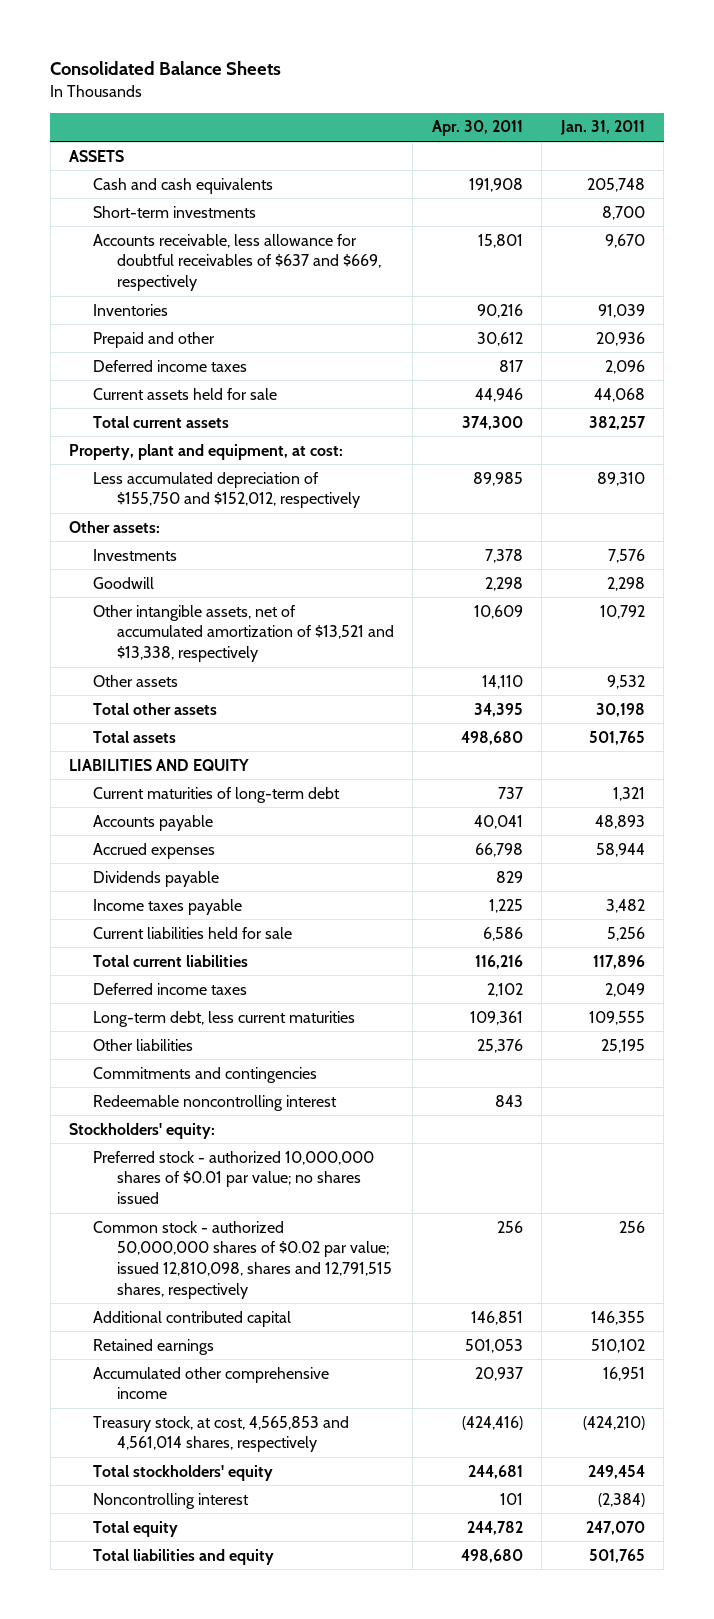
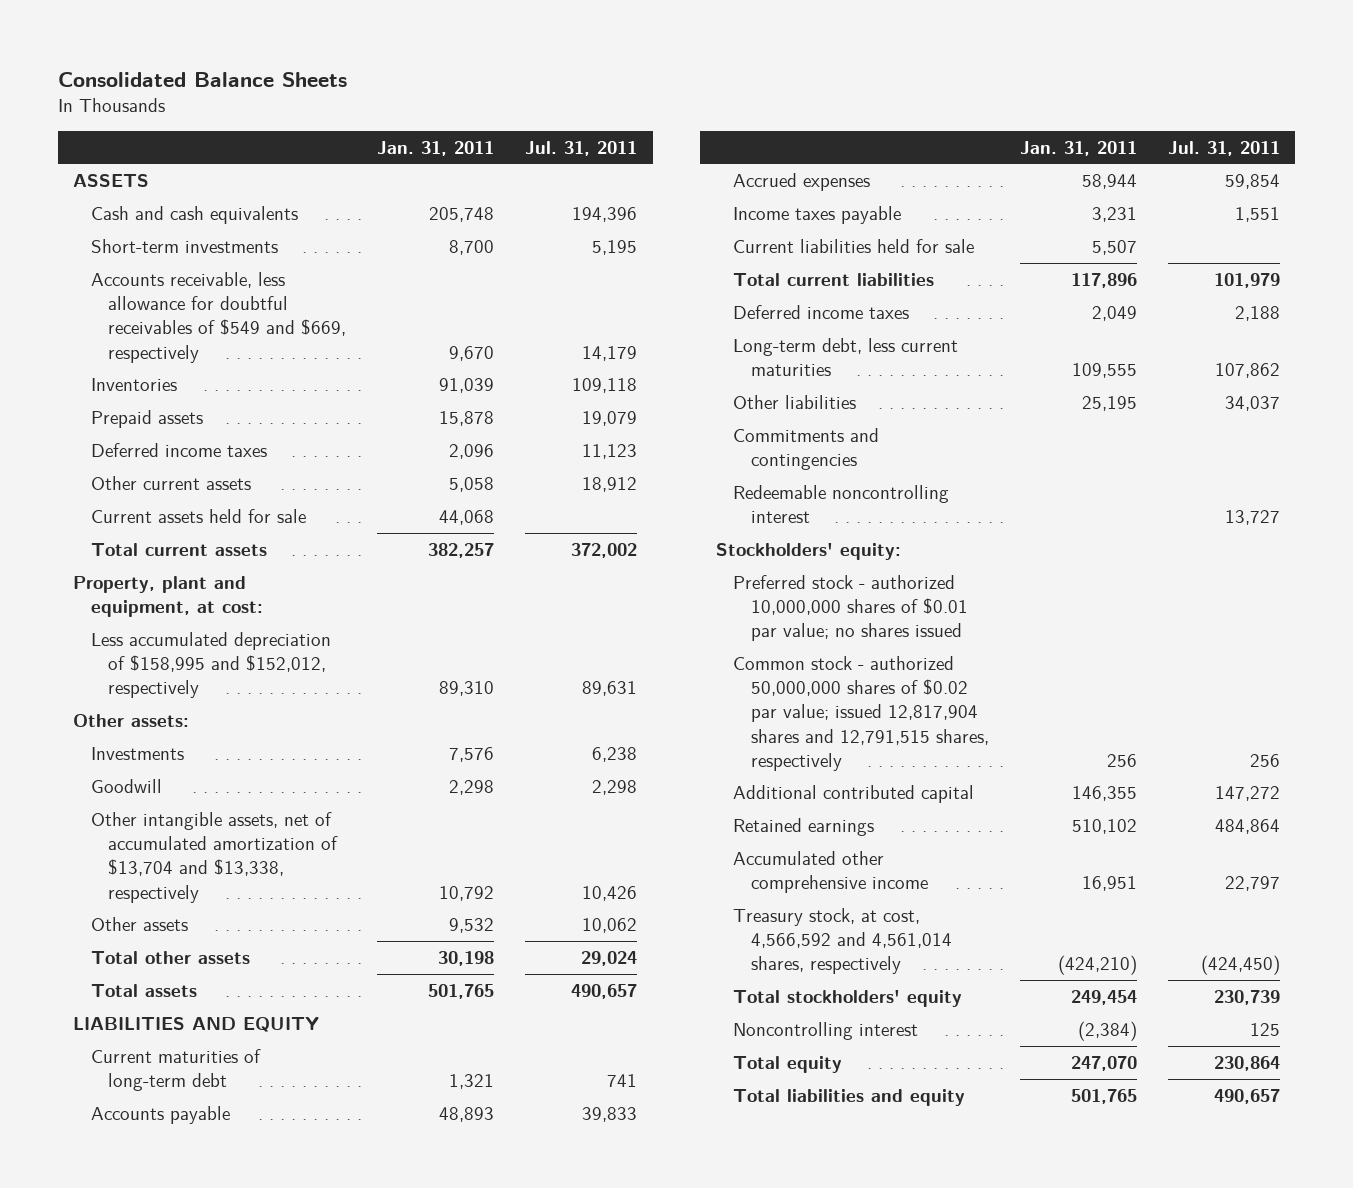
[431,120,523,137] Apr. 30, 2011 -> none
none -> [525,140,638,156] Jul. 31, 2011
[92,233,381,292] Accounts receivable, less allowance for doubtful receivables of $637 and $669, respectively -> [90,271,347,363] Accounts receivable, less allowance for doubtful receivables of $549 and $669, respectively
[92,331,215,348] Prepaid and other -> none
none -> [90,409,203,428] Prepaid assets
none -> [90,475,251,490] Other current assets
[92,471,360,509] Less accumulated depreciation of $155,750 and $152,012, respectively -> [90,631,331,699] Less accumulated depreciation of $158,995 and $152,012, respectively
[92,604,394,663] Other intangible assets, net of accumulated amortization of $13,521 and $13,338, respectively -> [90,811,339,903] Other intangible assets, net of accumulated amortization of $13,704 and $13,338, respectively
[92,870,219,887] Dividends payable -> none
[605,898,645,913] 3,482 -> [1091,206,1137,222] 3,231
[606,926,645,941] 5,256 -> [1091,239,1137,255] 5,507
[92,1220,392,1299] Common stock - authorized 50,000,000 shares of $0.02 par value; issued 12,810,098, shares and 12,791,515 shares, respectively -> [733,655,989,771] Common stock - authorized 50,000,000 shares of $0.02 par value; issued 12,817,904 shares and 12,791,515 shares, respectively
[92,1415,349,1453] Treasury stock, at cost, 4,565,853 and 4,561,014 shares, respectively -> [733,907,952,975] Treasury stock, at cost, 4,566,592 and 4,561,014 shares, respectively

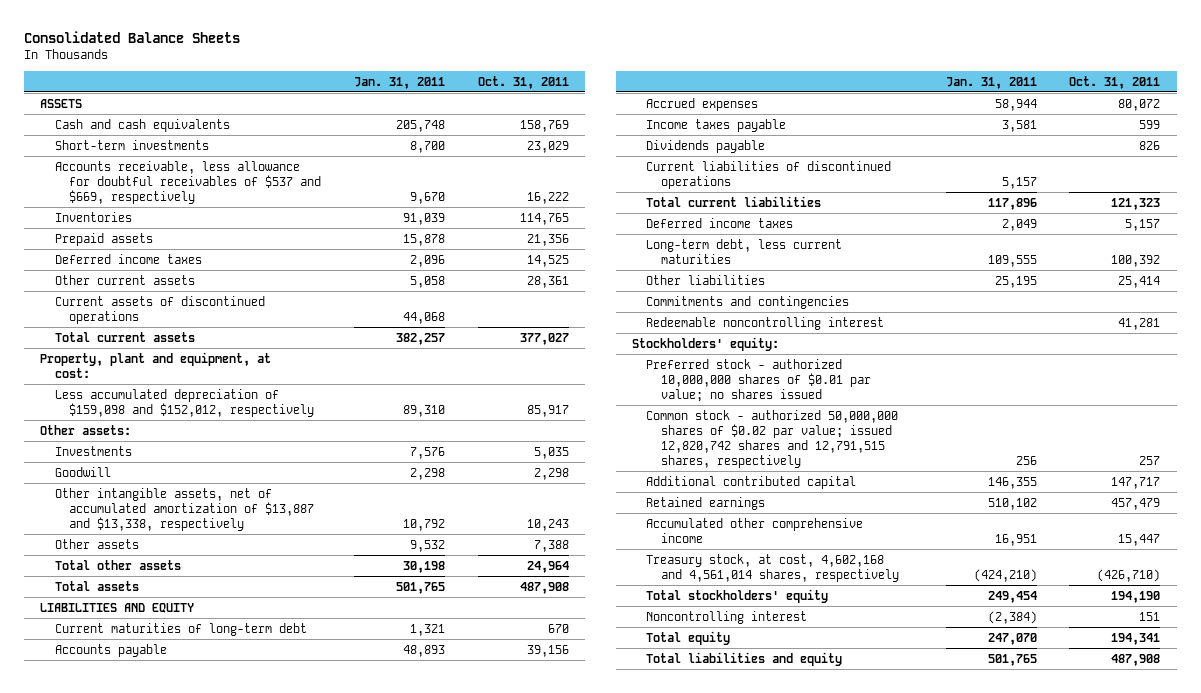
[525,140,638,156] Jul. 31, 2011 -> none
none -> [477,75,569,89] Oct. 31, 2011
[90,271,347,363] Accounts receivable, less allowance for doubtful receivables of $549 and $669, respectively -> [54,160,322,205] Accounts receivable, less allowance for doubtful receivables of $537 and $669, respectively
[90,508,306,523] Current assets held for sale -> [54,295,265,324] Current assets of discontinued operations
[90,631,331,699] Less accumulated depreciation of $158,995 and $152,012, respectively -> [54,388,315,417] Less accumulated depreciation of $159,098 and $152,012, respectively
[90,811,339,903] Other intangible assets, net of accumulated amortization of $13,704 and $13,338, respectively -> [54,487,315,532] Other intangible assets, net of accumulated amortization of $13,887 and $13,338, respectively
[1091,206,1137,222] 3,231 -> [1001,119,1037,132] 3,581
none -> [646,139,766,153] Dividends payable
[733,238,975,253] Current liabilities held for sale -> [646,160,892,189] Current liabilities of discontinued operations
[1091,239,1137,255] 5,507 -> [1001,176,1037,189] 5,157
[733,655,989,771] Common stock - authorized 50,000,000 shares of $0.02 par value; issued 12,817,904 shares and 12,791,515 shares, respectively -> [646,409,899,469] Common stock - authorized 50,000,000 shares of $0.02 par value; issued 12,820,742 shares and 12,791,515 shares, respectively
[733,907,952,975] Treasury stock, at cost, 4,566,592 and 4,561,014 shares, respectively -> [646,553,899,582] Treasury stock, at cost, 4,602,168 and 4,561,014 shares, respectively

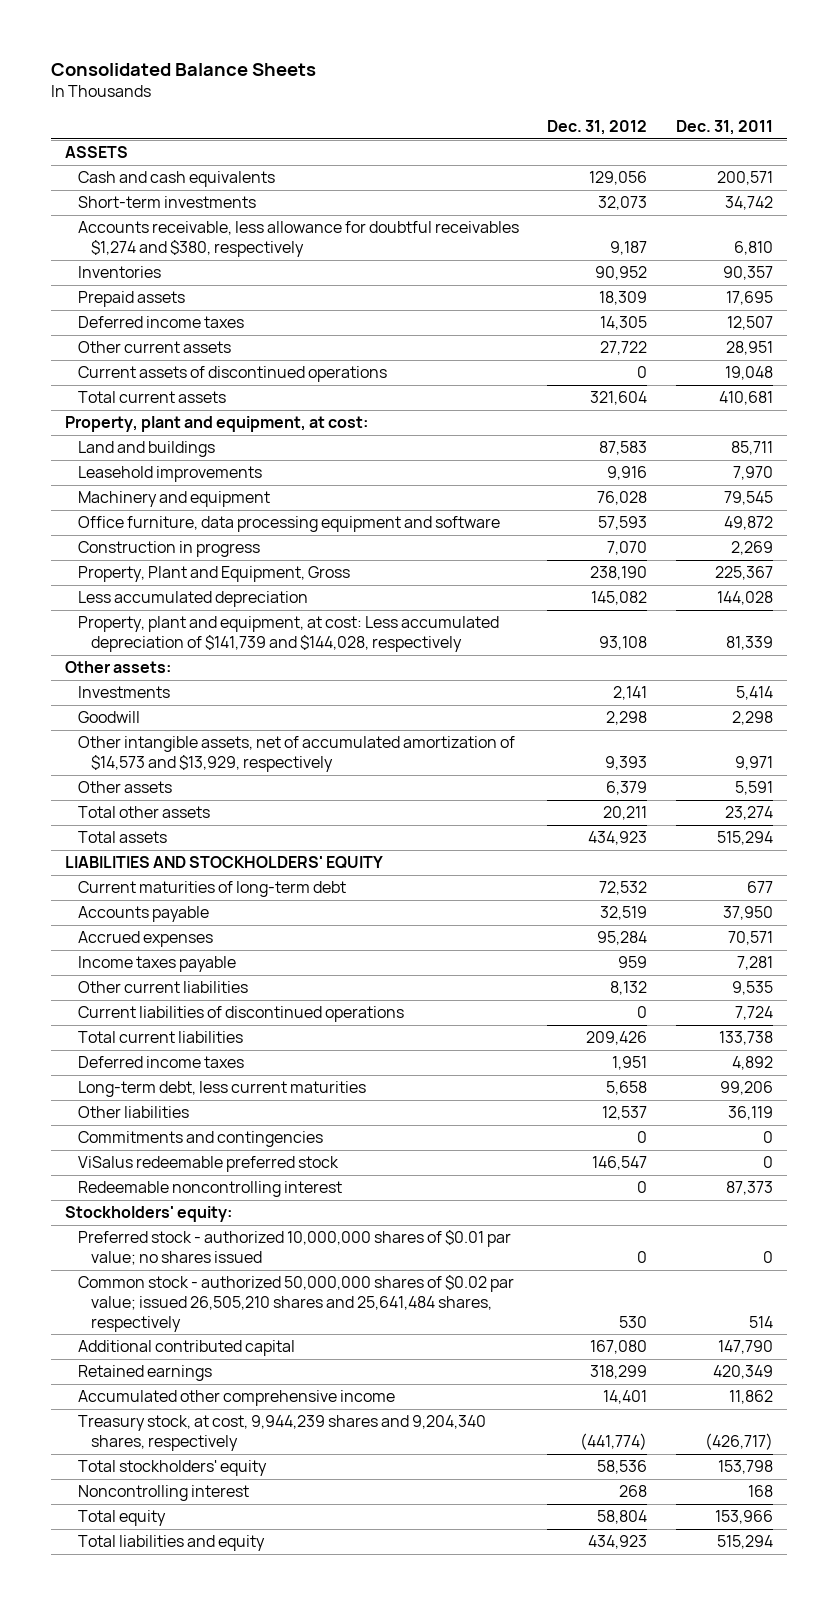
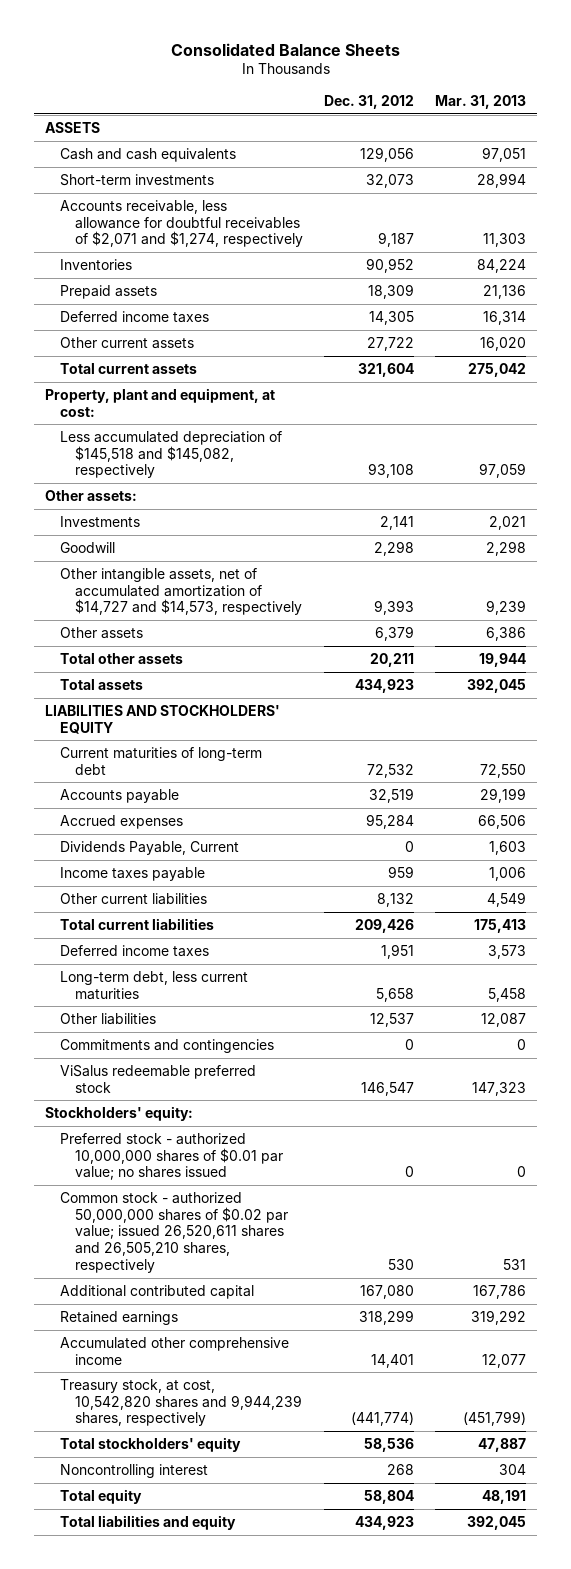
[675,120,773,136] Dec. 31, 2011 -> none
none -> [435,95,527,110] Mar. 31, 2013
[78,221,520,258] Accounts receivable, less allowance for doubtful receivables $1,274 and $380, respectively -> [59,199,304,248] Accounts receivable, less allowance for doubtful receivables of $2,071 and $1,274, respectively
[78,366,388,383] Current assets of discontinued operations -> none
[78,441,216,458] Land and buildings -> none
[78,466,263,483] Leasehold improvements -> none
[78,491,271,508] Machinery and equipment -> none
[78,516,501,533] Office furniture, data processing equipment and software -> none
[78,541,261,558] Construction in progress -> none
[78,566,351,583] Property, Plant and Equipment, Gross -> none
[78,591,309,608] Less accumulated depreciation -> none
[78,616,500,653] Property, plant and equipment, at cost: Less accumulated depreciation of $141,739 and $144,028, respectively -> [59,430,282,479] Less accumulated depreciation of $145,518 and $145,082, respectively
[78,736,516,773] Other intangible assets, net of accumulated amortization of $14,573 and $13,929, respectively -> [59,567,303,616] Other intangible assets, net of accumulated amortization of $14,727 and $14,573, respectively
none -> [59,840,239,855] Dividends Payable, Current
[78,1006,405,1023] Current liabilities of discontinued operations -> none
[78,1181,343,1198] Redeemable noncontrolling interest -> none
[78,1275,515,1332] Common stock - authorized 50,000,000 shares of $0.02 par value; issued 26,505,210 shares and 25,641,484 shares, respectively -> [59,1191,289,1273] Common stock - authorized 50,000,000 shares of $0.02 par value; issued 26,520,611 shares and 26,505,210 shares, respectively
[78,1415,487,1452] Treasury stock, at cost, 9,944,239 shares and 9,204,340 shares, respectively -> [59,1378,303,1427] Treasury stock, at cost, 10,542,820 shares and 9,944,239 shares, respectively

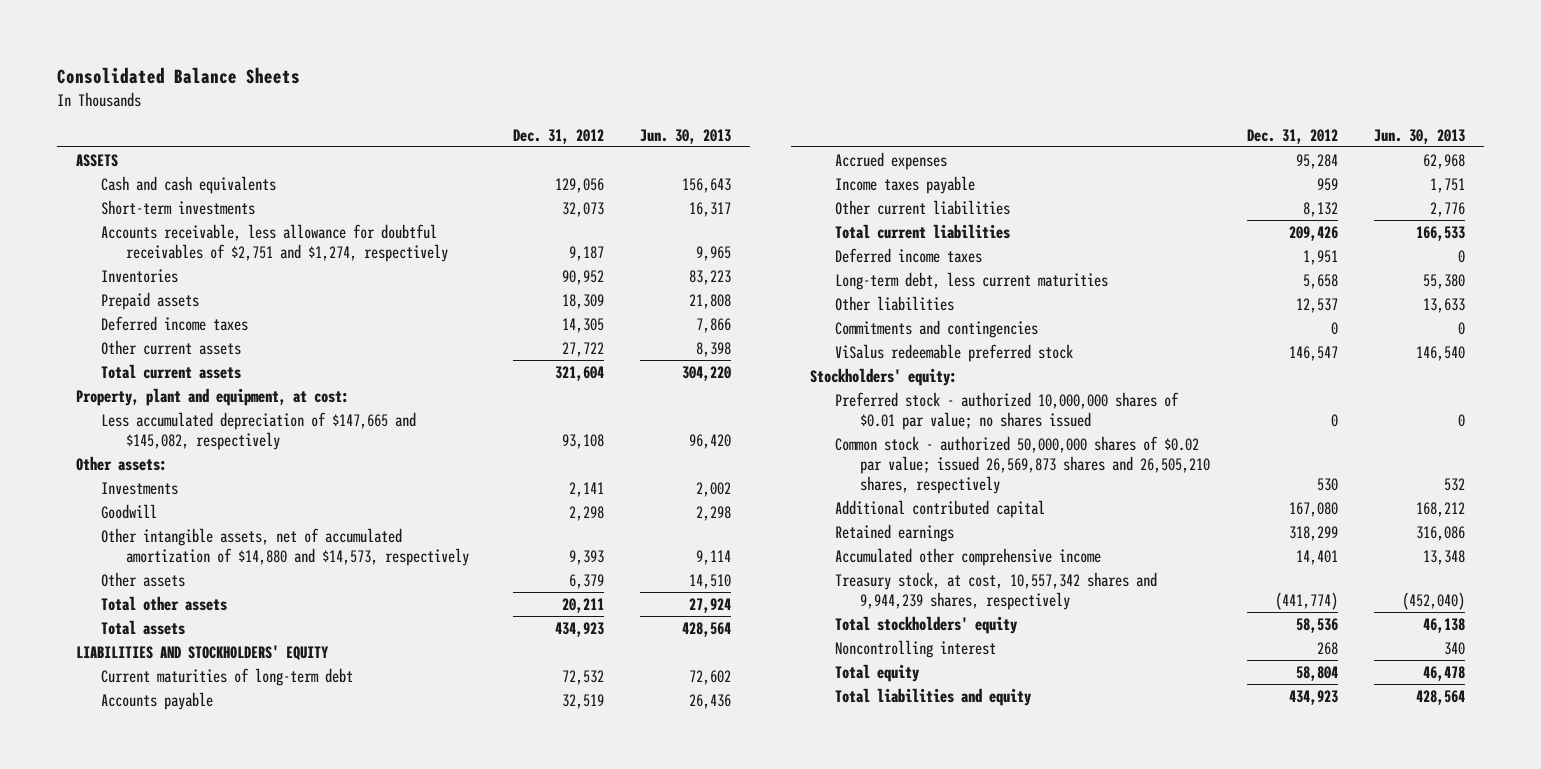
[435,95,527,110] Mar. 31, 2013 -> none
none -> [640,128,732,144] Jun. 30, 2013
[59,199,304,248] Accounts receivable, less allowance for doubtful receivables of $2,071 and $1,274, respectively -> [101,223,449,262] Accounts receivable, less allowance for doubtful receivables of $2,751 and $1,274, respectively
[59,430,282,479] Less accumulated depreciation of $145,518 and $145,082, respectively -> [101,411,417,450] Less accumulated depreciation of $147,665 and $145,082, respectively
[59,567,303,616] Other intangible assets, net of accumulated amortization of $14,727 and $14,573, respectively -> [101,527,470,566] Other intangible assets, net of accumulated amortization of $14,880 and $14,573, respectively
[59,840,239,855] Dividends Payable, Current -> none
[59,1191,289,1273] Common stock - authorized 50,000,000 shares of $0.02 par value; issued 26,520,611 shares and 26,505,210 shares, respectively -> [835,435,1211,494] Common stock - authorized 50,000,000 shares of $0.02 par value; issued 26,569,873 shares and 26,505,210 shares, respectively
[59,1378,303,1427] Treasury stock, at cost, 10,542,820 shares and 9,944,239 shares, respectively -> [835,571,1158,610] Treasury stock, at cost, 10,557,342 shares and 9,944,239 shares, respectively

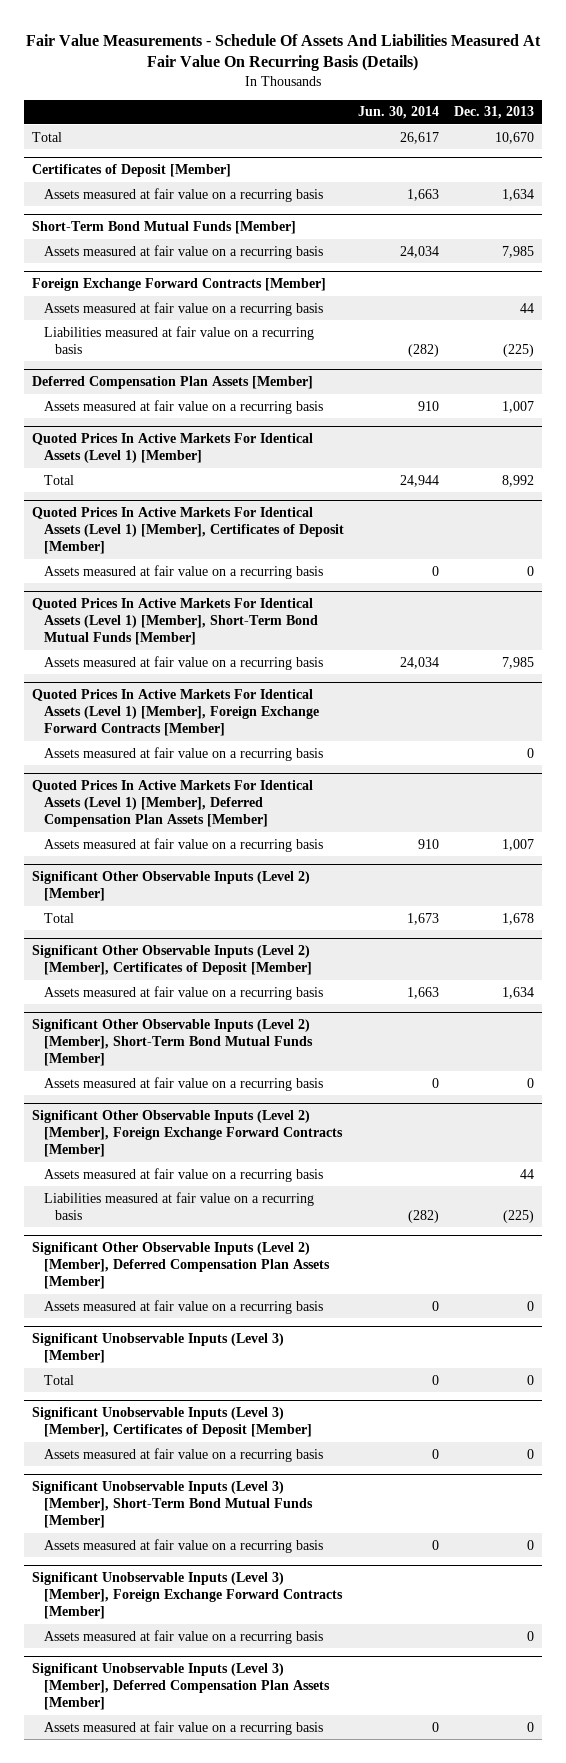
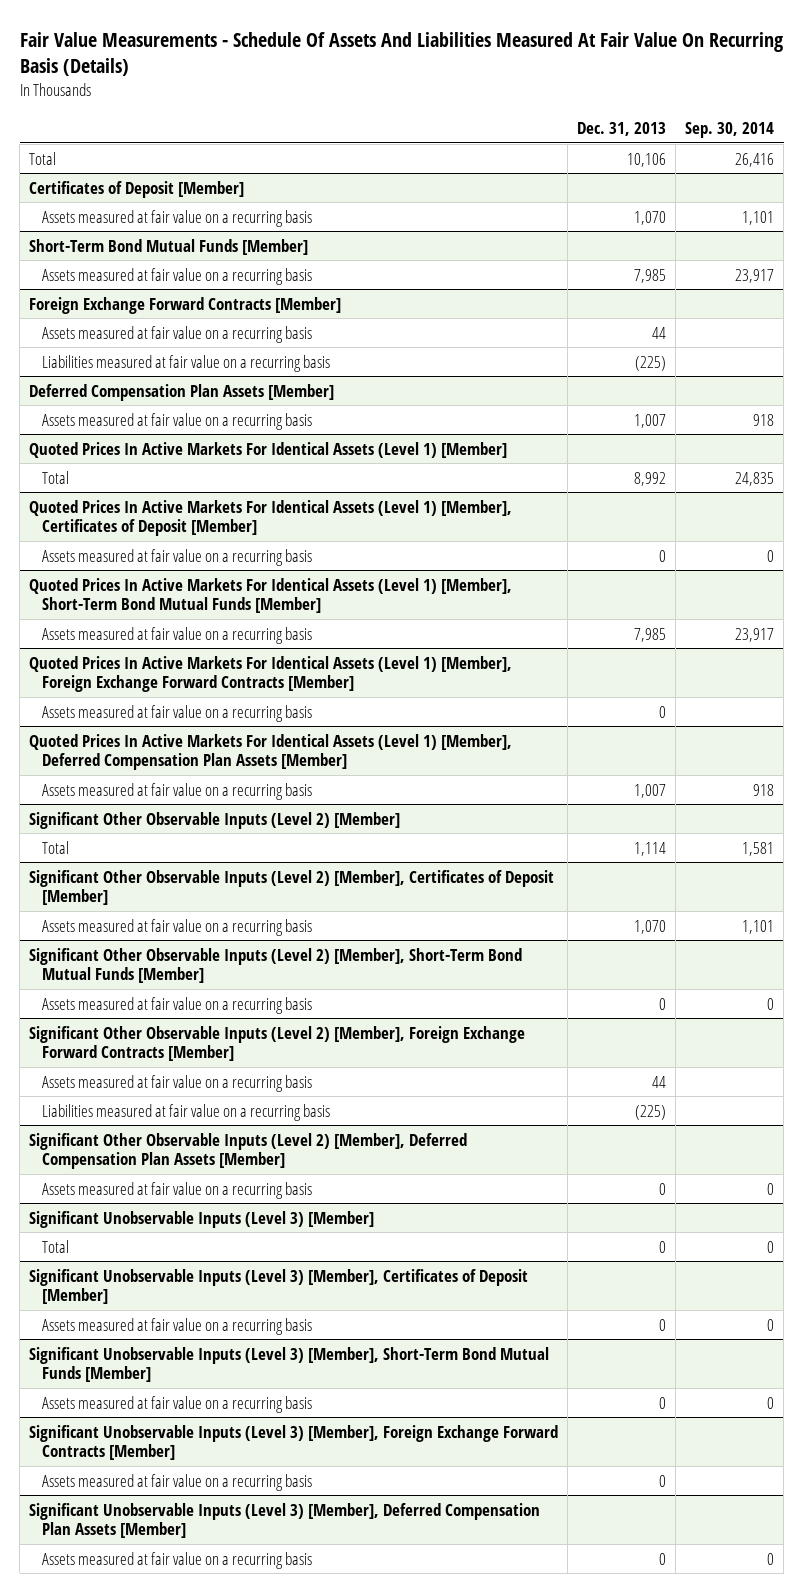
[358,106,440,120] Jun. 30, 2014 -> none
none -> [685,122,775,139] Sep. 30, 2014
[495,131,535,144] 10,670 -> [627,152,667,167] 10,106
[502,188,535,201] 1,634 -> [634,210,667,225] 1,070
[502,912,535,925] 1,678 -> [634,841,667,856] 1,114
[502,986,535,999] 1,634 -> [634,919,667,934] 1,070

